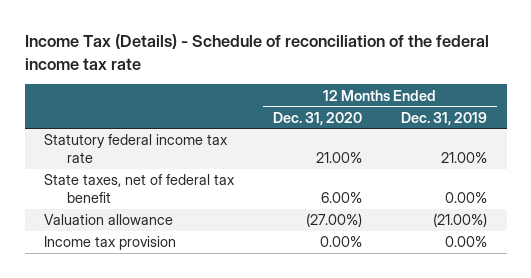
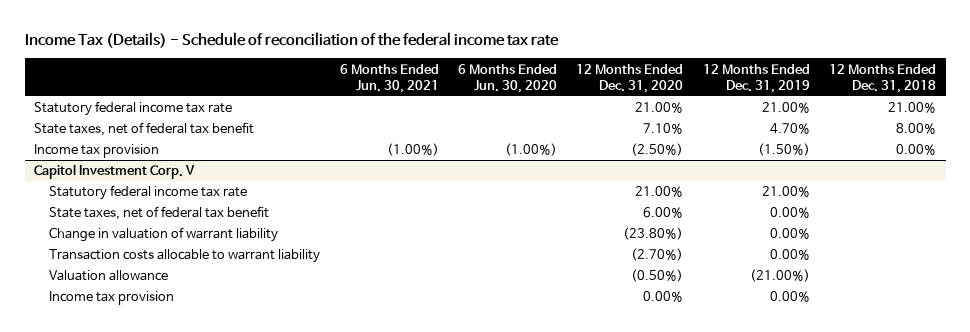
none -> [339,63,439,93] 6 Months Ended Jun. 30, 2021
none -> [457,63,557,93] 6 Months Ended Jun. 30, 2020
none -> [828,63,936,93] 12 Months Ended Dec. 31, 2018
none -> [34,122,255,137] State taxes, net of federal tax benefit
none -> [34,144,160,159] Income tax provision
none -> [34,164,196,180] Capitol Investment Corp. V
none -> [49,185,248,201] Statutory federal income tax rate
none -> [49,227,279,243] Change in valuation of warrant liability
none -> [49,249,321,264] Transaction costs allocable to warrant liability
[306,213,363,228] (27.00%) -> [631,269,684,283] (0.50%)

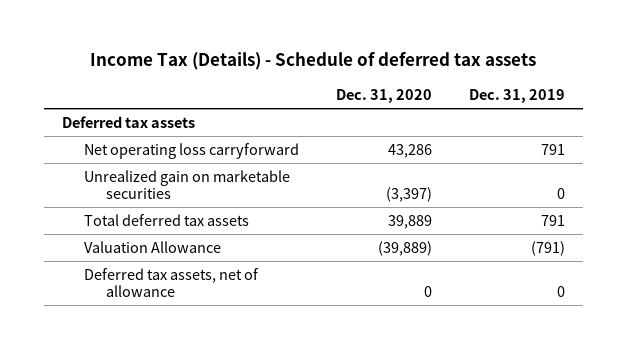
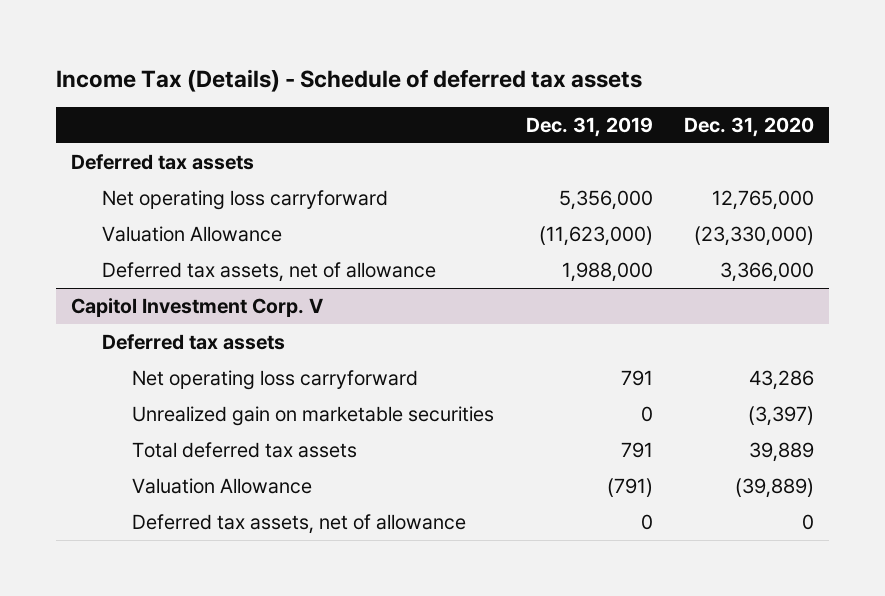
none -> [101,189,388,210] Net operating loss carryforward
none -> [101,225,282,242] Valuation Allowance
none -> [101,261,436,282] Deferred tax assets, net of allowance
none -> [71,297,324,317] Capitol Investment Corp. V
none -> [101,333,285,350] Deferred tax assets

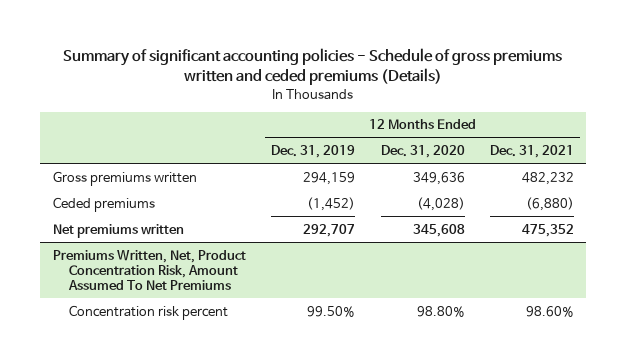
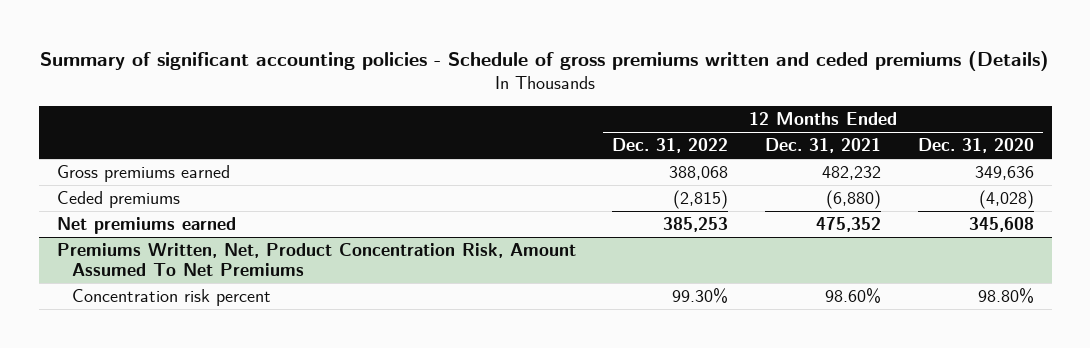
[271,144,356,158] Dec. 31, 2019 -> none
none -> [612,138,729,154] Dec. 31, 2022
[52,170,197,186] Gross premiums written -> [56,165,230,183] Gross premiums earned
[52,223,184,238] Net premiums written -> [56,217,236,235] Net premiums earned

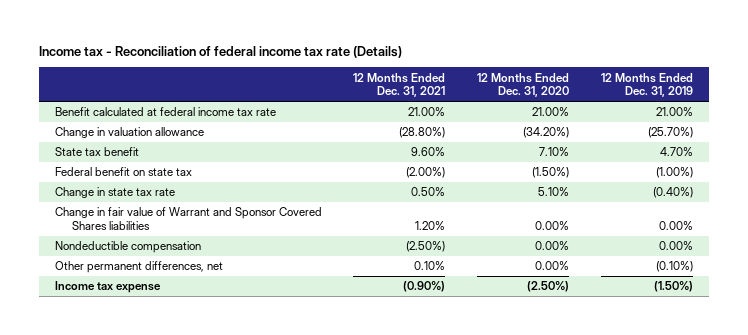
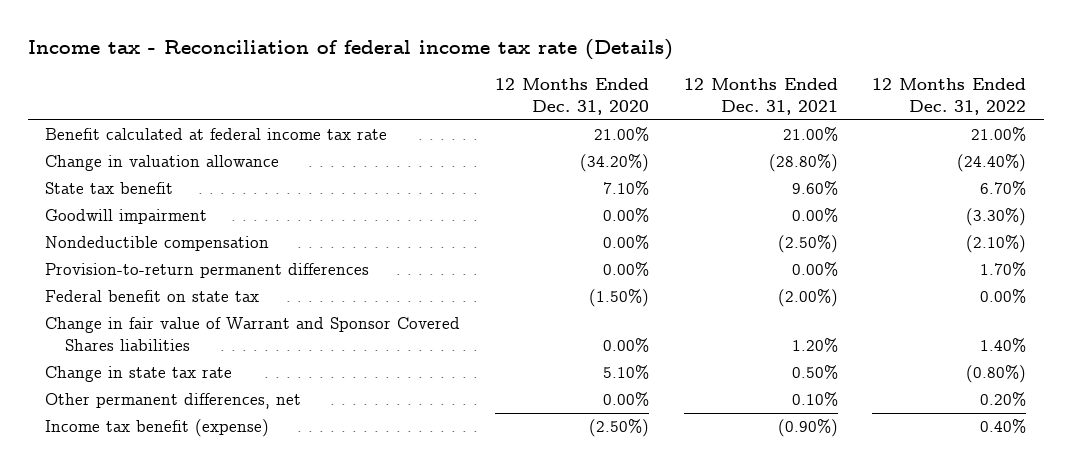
[601,72,694,98] 12 Months Ended Dec. 31, 2019 -> none
none -> [872,78,1027,116] 12 Months Ended Dec. 31, 2022
none -> [45,209,208,225] Goodwill impairment
[54,241,201,254] Nondeductible compensation -> [45,236,270,252] Nondeductible compensation
none -> [45,263,370,279] Provision-to-return permanent differences
[54,187,175,199] Change in state tax rate -> [45,366,233,383] Change in state tax rate
[54,281,161,294] Income tax expense -> [45,419,270,438] Income tax benefit (expense)

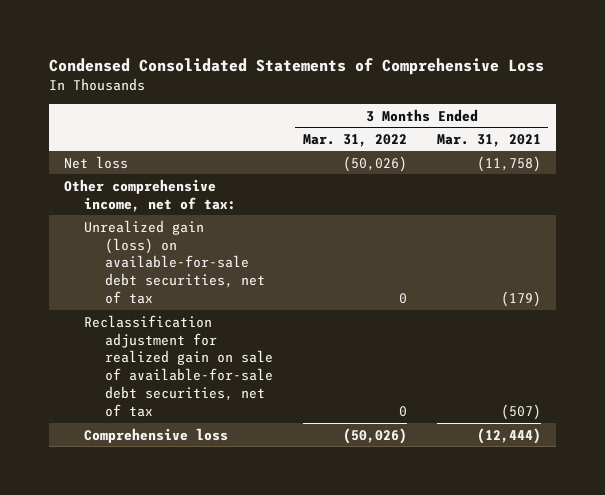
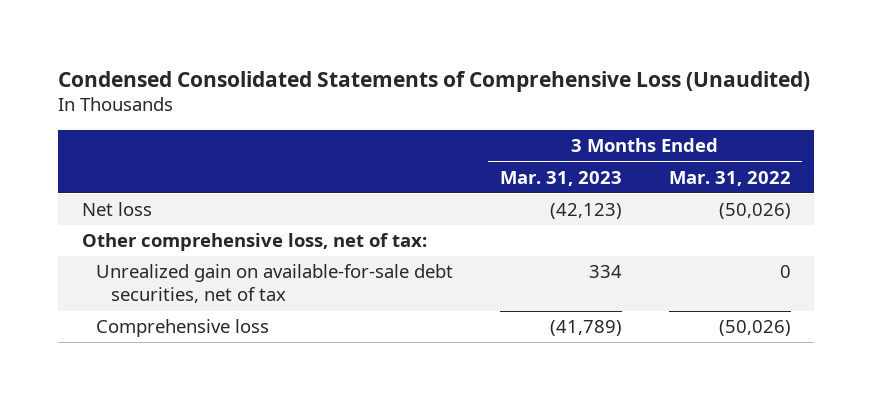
[49,58,545,76] Condensed Consolidated Statements of Comprehensive Loss -> [58,70,811,92] Condensed Consolidated Statements of Comprehensive Loss (Unaudited)
[436,133,541,147] Mar. 31, 2021 -> none
none -> [499,170,622,186] Mar. 31, 2023
[84,314,273,418] Reclassification adjustment for realized gain on sale of available-for-sale debt securities, net of tax -> none
[64,178,237,212] Other comprehensive income, net of tax: -> [81,233,427,252] Other comprehensive loss, net of tax:
[84,219,265,305] Unrealized gain (loss) on available-for-sale debt securities, net of tax -> [96,264,454,304] Unrealized gain on available-for-sale debt securities, net of tax

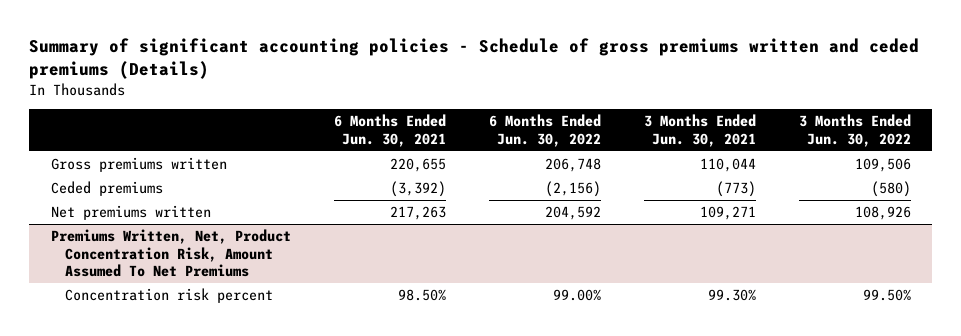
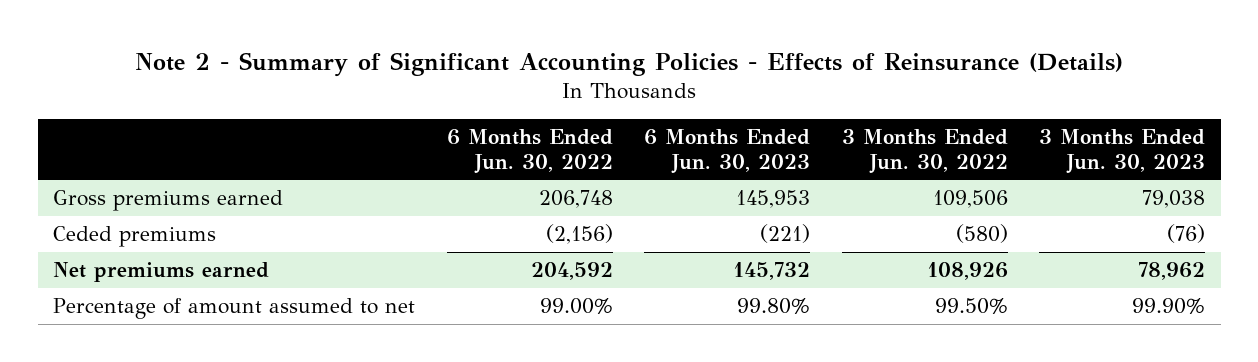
[29,38,920,79] Summary of significant accounting policies - Schedule of gross premiums written and ceded premiums (Details) -> [135,52,1124,78] Note 2 - Summary of Significant Accounting Policies - Effects of Reinsurance (Details)
[333,114,446,147] 6 Months Ended Jun. 30, 2021 -> none
[643,114,756,147] 3 Months Ended Jun. 30, 2021 -> none
none -> [644,129,811,174] 6 Months Ended Jun. 30, 2023
none -> [1038,129,1205,174] 3 Months Ended Jun. 30, 2023
[50,156,227,172] Gross premiums written -> [53,189,284,211] Gross premiums earned
[50,228,291,278] Premiums Written, Net, Product Concentration Risk, Amount Assumed To Net Premiums -> none
[50,204,211,220] Net premiums written -> [53,261,270,282] Net premiums earned
[65,287,274,303] Concentration risk percent -> [53,297,416,319] Percentage of amount assumed to net

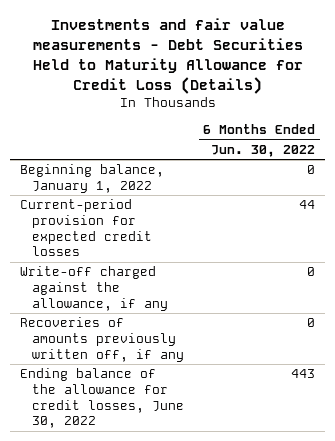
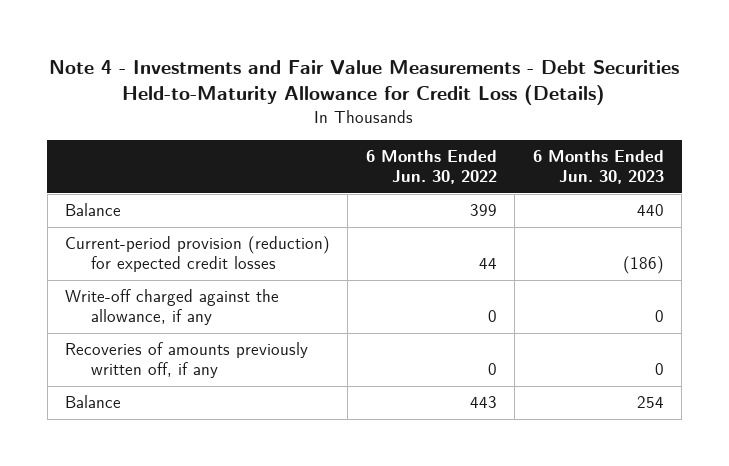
[32,18,303,94] Investments and fair value measurements - Debt Securities Held to Maturity Allowance for Credit Loss (Details) -> [49,59,680,105] Note 4 - Investments and Fair Value Measurements - Debt Securities Held-to-Maturity Allowance for Credit Loss (Details)
none -> [532,150,664,185] 6 Months Ended Jun. 30, 2023
[19,164,164,193] Beginning balance, January 1, 2022 -> [65,203,122,217] Balance
[307,165,316,175] 0 -> [469,204,497,217] 399
[19,199,153,257] Current-period provision for expected credit losses -> [65,236,331,273] Current-period provision (reduction) for expected credit losses
[19,368,185,429] Ending balance of the allowance for credit losses, June 30, 2022 -> [65,395,122,409] Balance

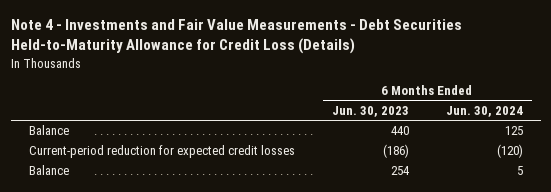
[365,150,497,185] 6 Months Ended Jun. 30, 2022 -> none
none -> [445,106,523,118] Jun. 30, 2024
[65,289,280,326] Write-off charged against the allowance, if any -> none
[65,342,309,379] Recoveries of amounts previously written off, if any -> none
[65,236,331,273] Current-period provision (reduction) for expected credit losses -> [28,145,295,159] Current-period reduction for expected credit losses

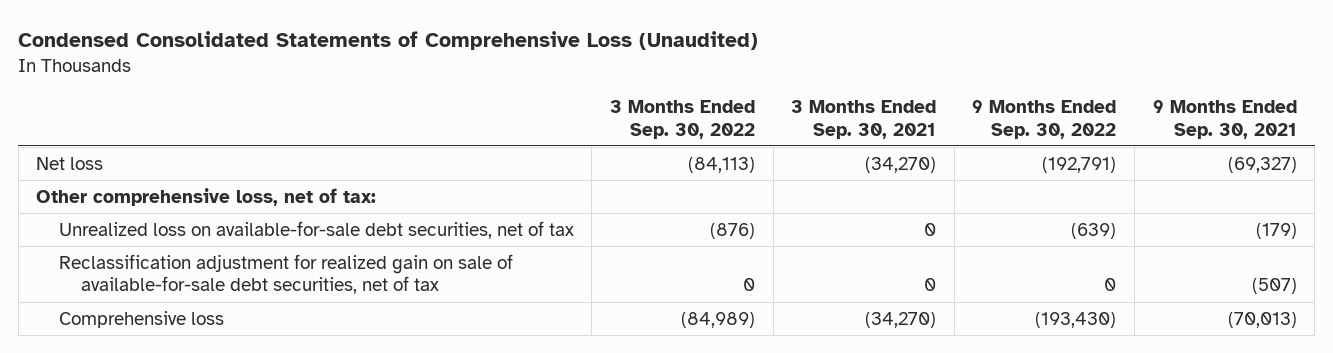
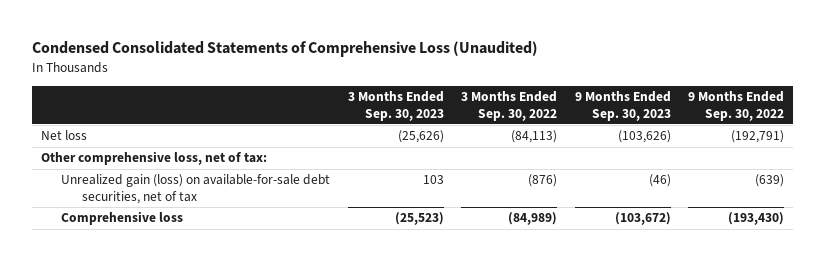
[791,99,937,139] 3 Months Ended Sep. 30, 2021 -> none
[1152,99,1297,139] 9 Months Ended Sep. 30, 2021 -> none
none -> [347,90,444,121] 3 Months Ended Sep. 30, 2023
none -> [574,90,671,121] 9 Months Ended Sep. 30, 2023
[58,253,513,295] Reclassification adjustment for realized gain on sale of available-for-sale debt securities, net of tax -> none
[58,220,574,239] Unrealized loss on available-for-sale debt securities, net of tax -> [61,174,331,205] Unrealized gain (loss) on available-for-sale debt securities, net of tax

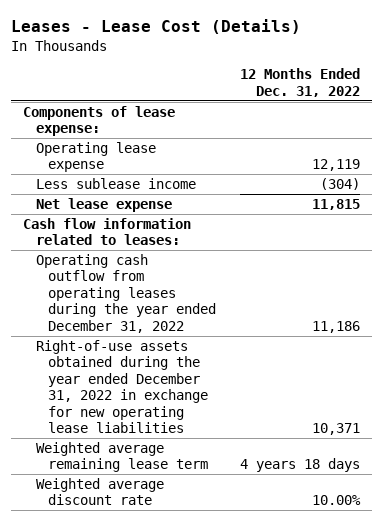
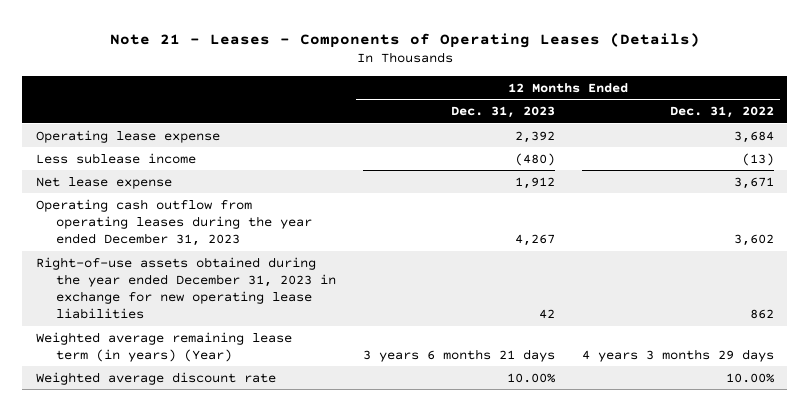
[10,19,301,35] Leases - Lease Cost (Details) -> [109,32,700,48] Note 21 - Leases - Components of Operating Leases (Details)
none -> [450,106,555,119] Dec. 31, 2023
[22,105,175,137] Components of lease expense: -> none
[22,217,191,246] Cash flow information related to leases: -> none
[312,159,361,172] 12,119 -> [733,130,774,143] 3,684
[320,177,361,190] (304) -> [741,152,774,166] (13)
[312,198,361,210] 11,815 -> [733,176,774,189] 3,671
[35,253,217,333] Operating cash outflow from operating leases during the year ended December 31, 2022 -> [35,198,313,247] Operating cash outflow from operating leases during the year ended December 31, 2023
[312,320,361,333] 11,186 -> [733,234,774,247] 3,602
[35,339,209,434] Right-of-use assets obtained during the year ended December 31, 2022 in exchange for new operating lease liabilities -> [35,256,337,320] Right-of-use assets obtained during the year ended December 31, 2023 in exchange for new operating lease liabilities
[312,423,361,436] 10,371 -> [749,309,774,320] 862
[35,441,209,473] Weighted average remaining lease term -> [35,331,292,362] Weighted average remaining lease term (in years) (Year)
[240,458,361,473] 4 years 18 days -> [581,348,774,362] 4 years 3 months 29 days

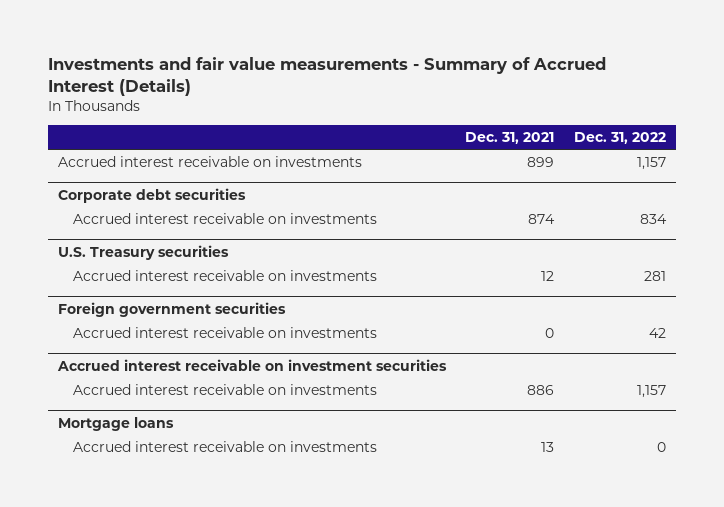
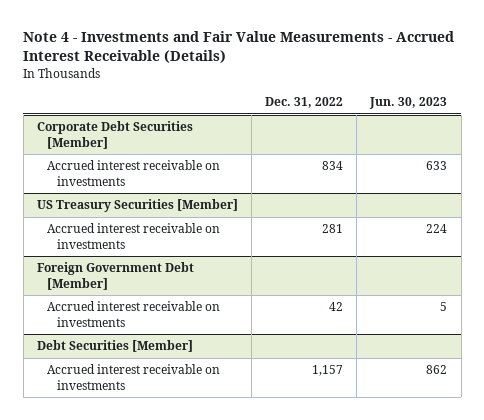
[47,56,606,96] Investments and fair value measurements - Summary of Accrued Interest (Details) -> [23,31,455,64] Note 4 - Investments and Fair Value Measurements - Accrued Interest Receivable (Details)
[465,132,555,145] Dec. 31, 2021 -> none
none -> [369,97,448,110] Jun. 30, 2023
[57,156,362,168] Accrued interest receivable on investments -> none
[57,187,246,203] Corporate debt securities -> [36,121,193,149] Corporate Debt Securities [Member]
[57,244,229,260] U.S. Treasury securities -> [36,199,238,213] US Treasury Securities [Member]
[57,301,286,317] Foreign government securities -> [36,262,194,290] Foreign Government Debt [Member]
[56,358,447,371] Accrued interest receivable on investment securities -> [36,340,193,353] Debt Securities [Member]
[57,416,174,431] Mortgage loans -> none
[72,441,377,453] Accrued interest receivable on investments -> none

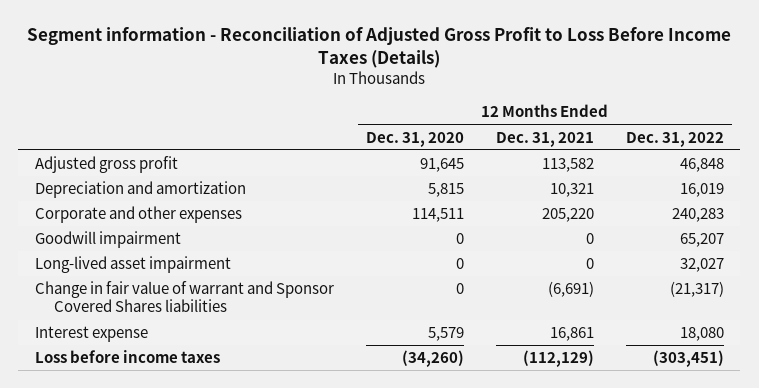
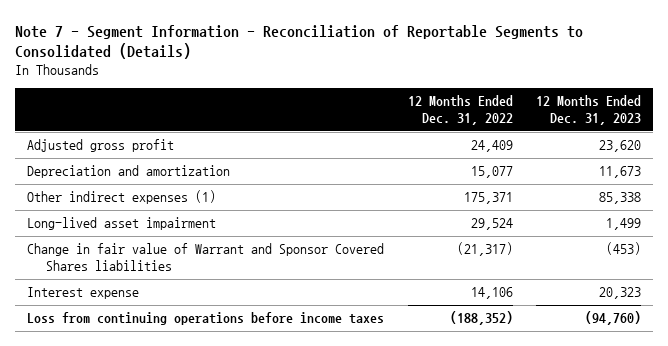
[27,27,732,69] Segment information - Reconciliation of Adjusted Gross Profit to Loss Before Income Taxes (Details) -> [15,24,584,60] Note 7 - Segment Information - Reconciliation of Reportable Segments to Consolidated (Details)
[365,131,464,147] Dec. 31, 2020 -> none
[495,131,594,147] Dec. 31, 2021 -> none
none -> [536,95,642,125] 12 Months Ended Dec. 31, 2023
[34,206,242,224] Corporate and other expenses -> none
[34,231,181,249] Goodwill impairment -> none
[680,158,725,173] 46,848 -> [470,140,513,153] 24,409
[680,183,725,198] 16,019 -> [470,166,513,179] 15,077
none -> [26,190,216,205] Other indirect expenses (1)
[680,258,725,273] 32,027 -> [470,218,513,231] 29,524
[34,281,334,313] Change in fair value of warrant and Sponsor Covered Shares liabilities -> [26,243,384,272] Change in fair value of Warrant and Sponsor Covered Shares liabilities
[680,327,725,342] 18,080 -> [470,287,513,300] 14,106
[34,350,220,364] Loss before income taxes -> [26,312,384,326] Loss from continuing operations before income taxes
[653,350,725,368] (303,451) -> [449,311,513,326] (188,352)

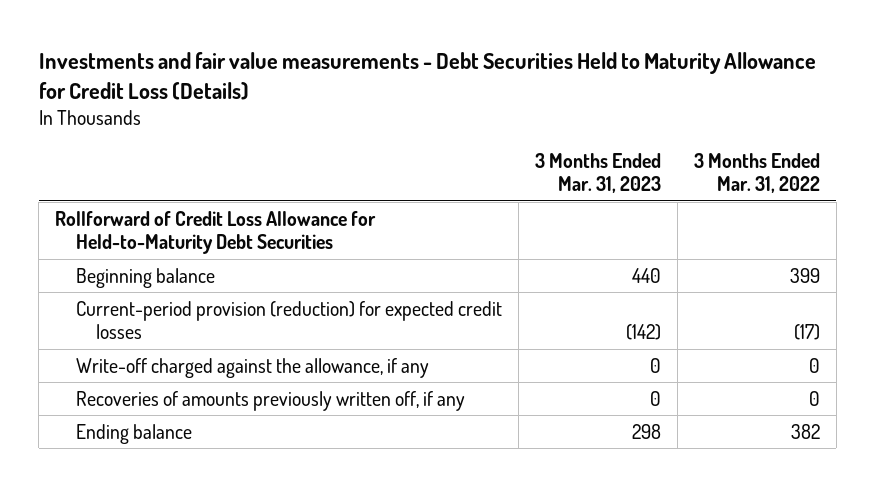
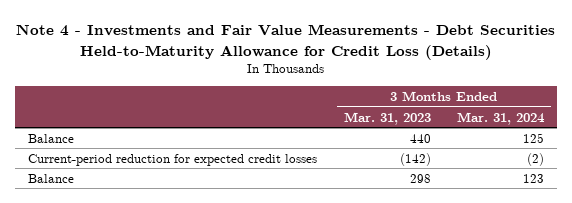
[38,51,816,100] Investments and fair value measurements - Debt Securities Held to Maturity Allowance for Credit Loss (Details) -> [16,24,556,60] Note 4 - Investments and Fair Value Measurements - Debt Securities Held-to-Maturity Allowance for Credit Loss (Details)
[693,152,820,194] 3 Months Ended Mar. 31, 2022 -> none
none -> [456,111,545,125] Mar. 31, 2024
[55,210,377,255] Rollforward of Credit Loss Allowance for Held-to-Maturity Debt Securities -> none
[75,357,429,378] Write-off charged against the allowance, if any -> none
[75,390,465,411] Recoveries of amounts previously written off, if any -> none
[75,267,215,288] Beginning balance -> [28,133,75,143] Balance
[75,300,502,340] Current-period provision (reduction) for expected credit losses -> [28,153,318,166] Current-period reduction for expected credit losses
[75,423,192,444] Ending balance -> [28,173,75,183] Balance

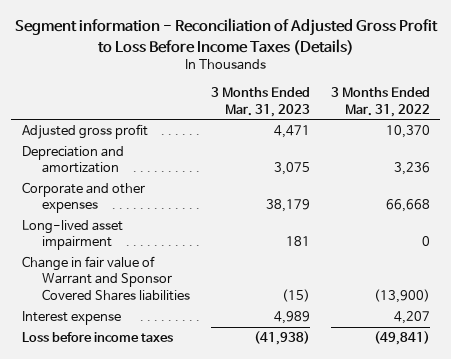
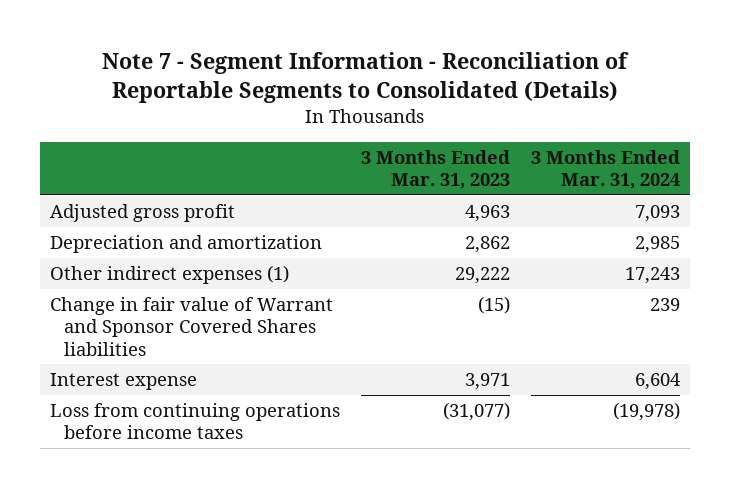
[14,18,438,55] Segment information - Reconciliation of Adjusted Gross Profit to Loss Before Income Taxes (Details) -> [101,51,629,103] Note 7 - Segment Information - Reconciliation of Reportable Segments to Consolidated (Details)
[330,87,430,117] 3 Months Ended Mar. 31, 2022 -> none
none -> [530,149,680,190] 3 Months Ended Mar. 31, 2024
[21,220,123,251] Long-lived asset impairment -> none
[273,125,310,139] 4,471 -> [464,205,510,223] 4,963
[273,162,310,176] 3,075 -> [464,236,510,254] 2,862
[21,182,145,214] Corporate and other expenses -> [50,265,290,285] Other indirect expenses (1)
[265,199,310,213] 38,179 -> [454,267,510,285] 29,222
[273,311,310,325] 4,989 -> [464,373,510,391] 3,971
[21,332,173,343] Loss before income taxes -> [50,403,341,440] Loss from continuing operations before income taxes
[253,331,310,346] (41,938) -> [442,402,510,422] (31,077)

